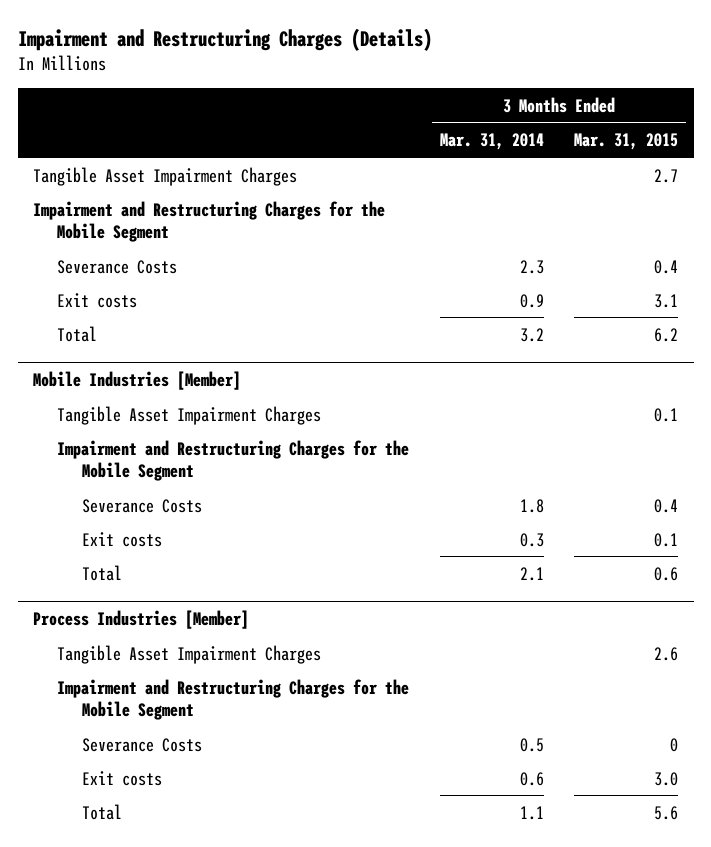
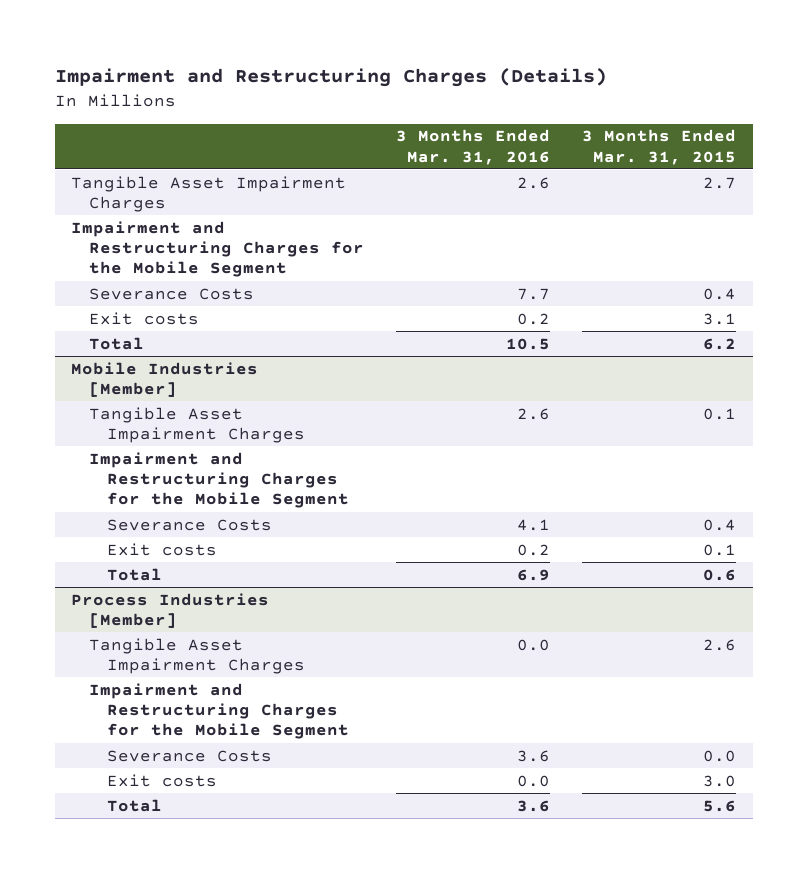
[439,133,544,151] Mar. 31, 2014 -> none
none -> [396,129,551,165] 3 Months Ended Mar. 31, 2016
[670,737,679,752] 0 -> [703,749,737,762] 0.0

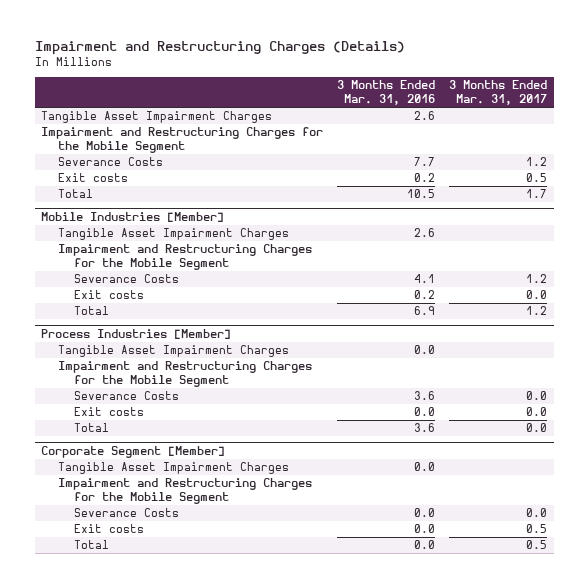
[582,129,737,165] 3 Months Ended Mar. 31, 2015 -> none
none -> [448,80,547,105] 3 Months Ended Mar. 31, 2017
none -> [41,446,226,459] Corporate Segment [Member]
none -> [57,462,289,475] Tangible Asset Impairment Charges
none -> [57,478,312,505] Impairment and Restructuring Charges for the Mobile Segment
none -> [74,508,180,518] Severance Costs
none -> [74,524,145,534] Exit costs
none -> [74,540,110,550] Total

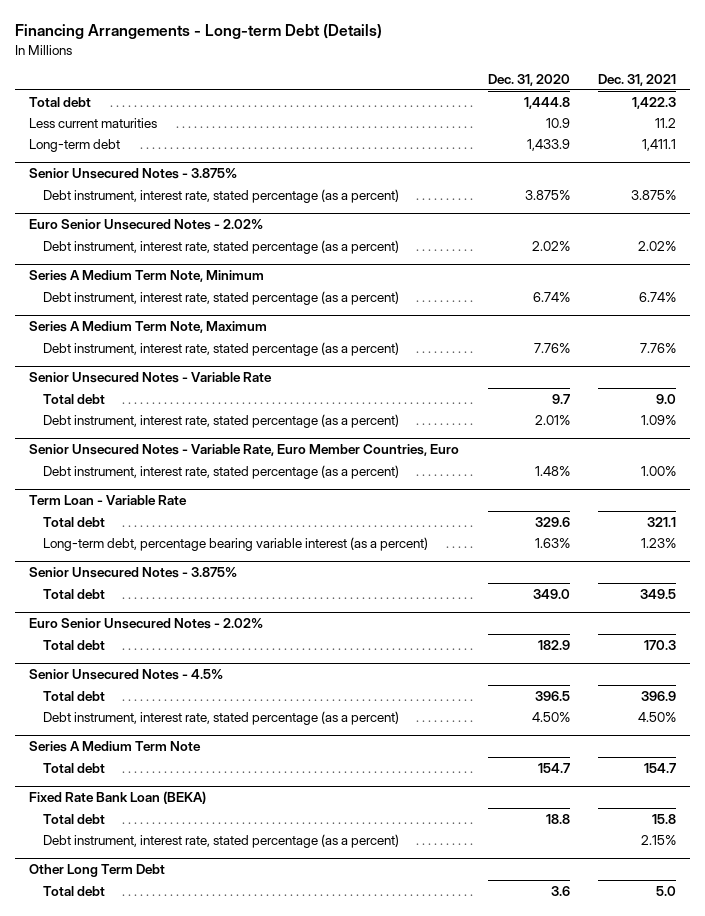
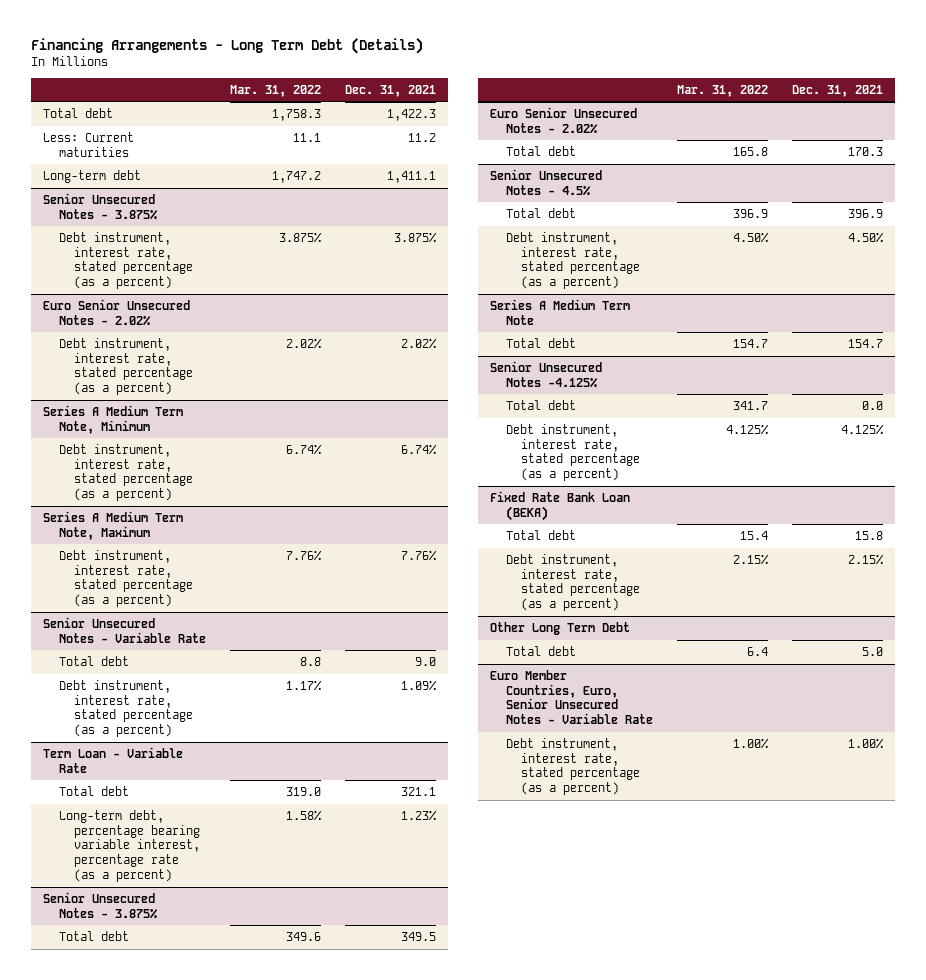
[14,24,382,40] Financing Arrangements - Long-term Debt (Details) -> [31,37,424,54] Financing Arrangements - Long Term Debt (Details)
[487,73,570,86] Dec. 31, 2020 -> none
none -> [229,84,321,97] Mar. 31, 2022
[29,117,158,128] Less current maturities -> [43,131,135,157] Less: Current maturities
[29,444,460,457] Senior Unsecured Notes - Variable Rate, Euro Member Countries, Euro -> none
[42,464,399,479] Debt instrument, interest rate, stated percentage (as a percent) -> none
[42,536,428,551] Long-term debt, percentage bearing variable interest (as a percent) -> [58,809,201,882] Long-term debt, percentage bearing variable interest, percentage rate (as a percent)
none -> [489,360,602,388] Senior Unsecured Notes -4.125%
none -> [505,399,576,410] Total debt
none -> [505,423,641,482] Debt instrument, interest rate, stated percentage (as a percent)
none -> [489,669,653,725] Euro Member Countries, Euro, Senior Unsecured Notes - Variable Rate
none -> [505,737,641,796] Debt instrument, interest rate, stated percentage (as a percent)

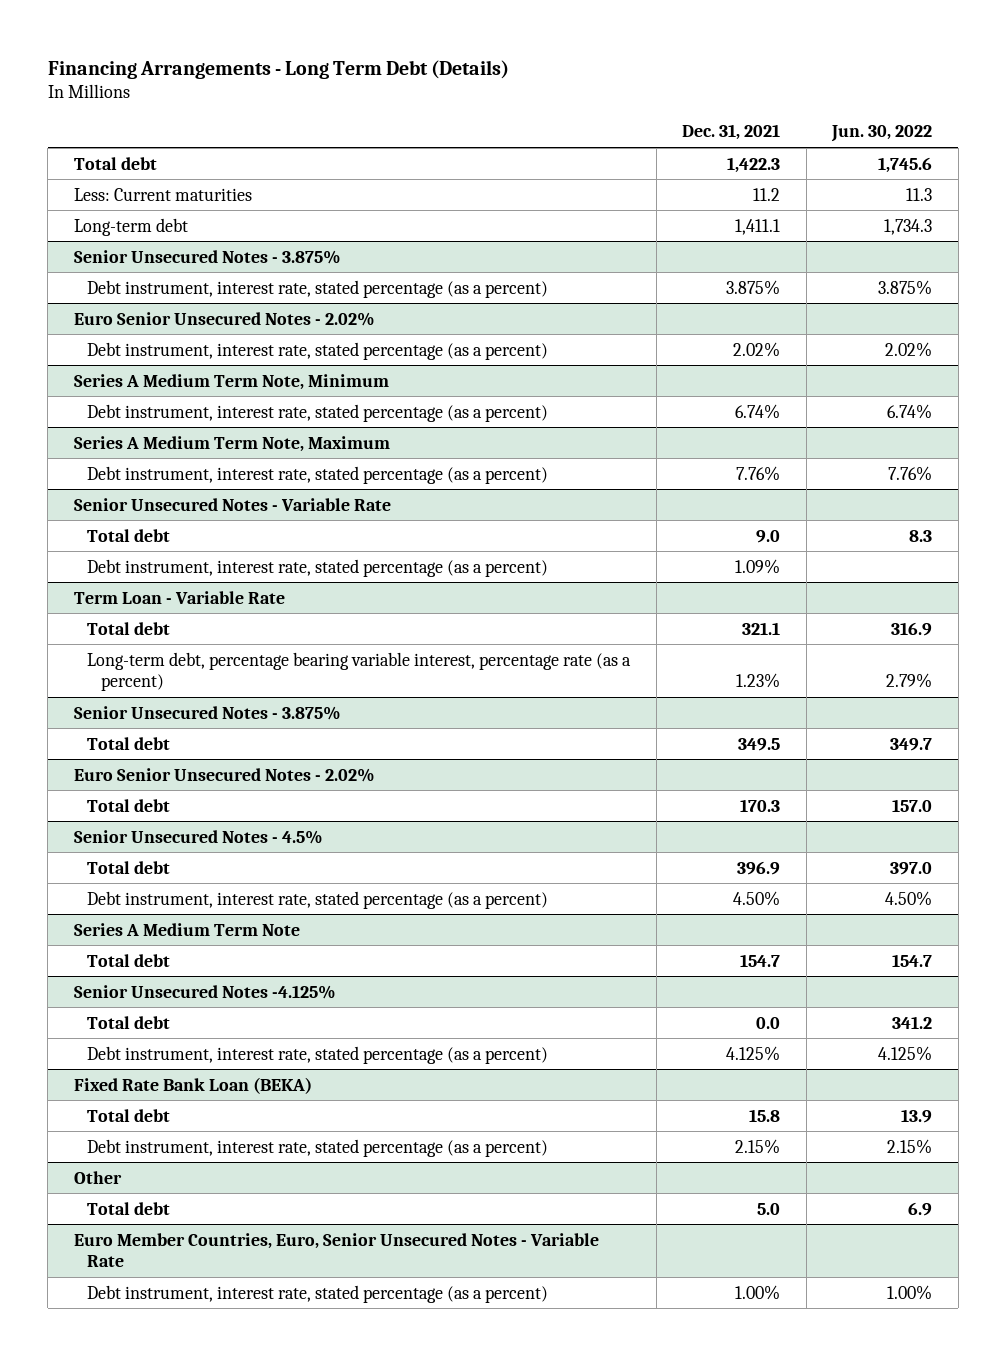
[229,84,321,97] Mar. 31, 2022 -> none
none -> [831,125,933,143] Jun. 30, 2022
[489,621,630,635] Other Long Term Debt -> [73,1170,122,1184] Other

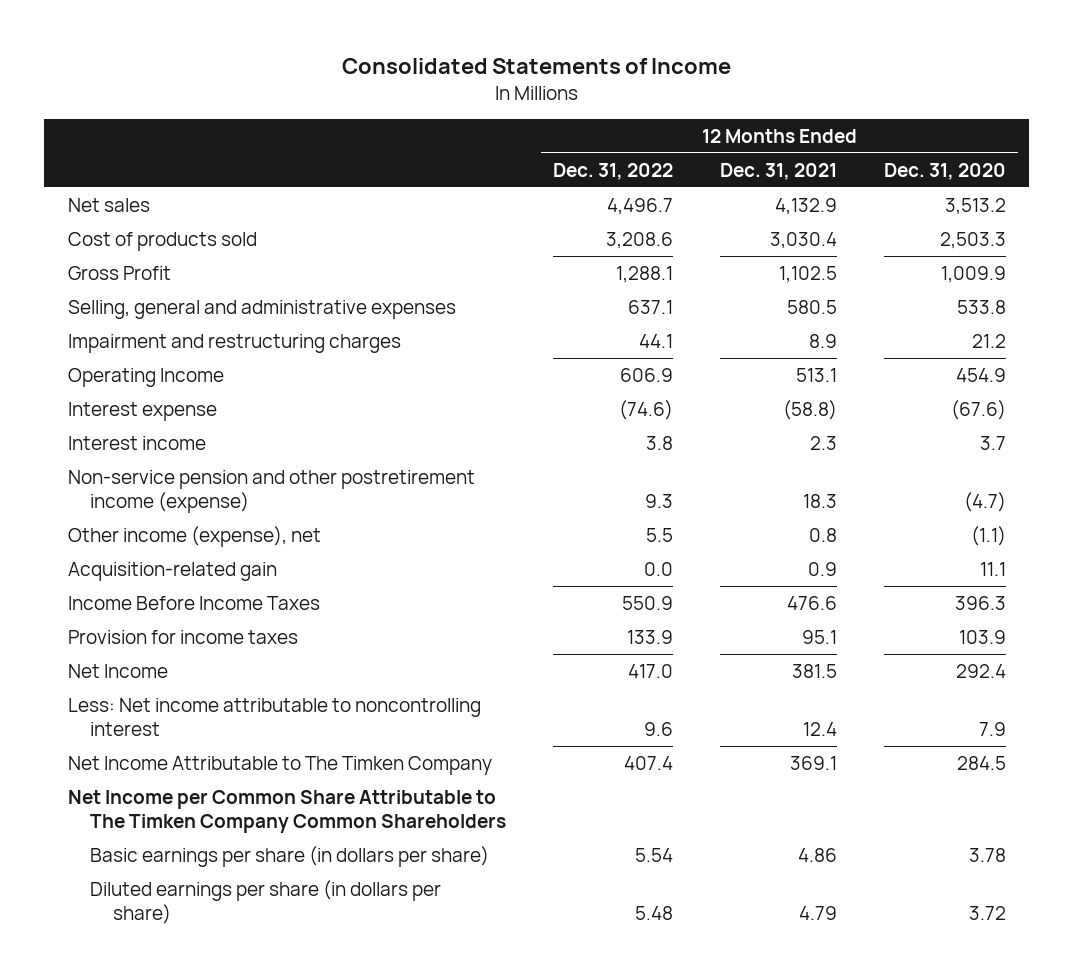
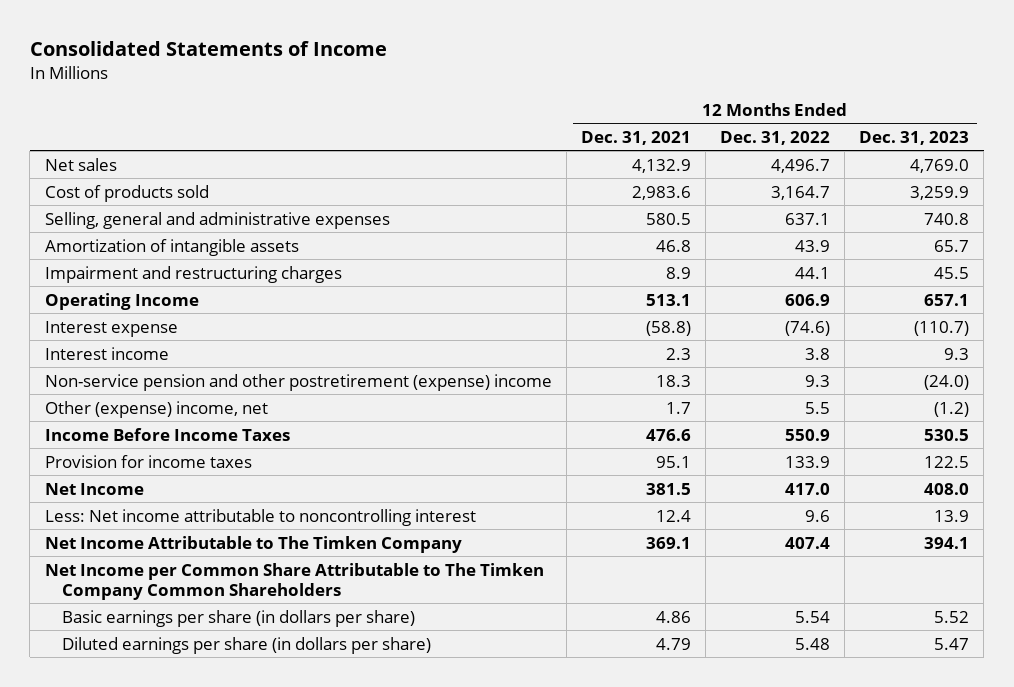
[883,162,1006,180] Dec. 31, 2020 -> none
none -> [859,130,970,145] Dec. 31, 2023
[67,265,171,280] Gross Profit -> none
[606,231,674,249] 3,208.6 -> [771,185,831,200] 3,164.7
[770,231,838,249] 3,030.4 -> [631,185,691,200] 2,983.6
none -> [44,238,299,256] Amortization of intangible assets
[67,561,277,581] Acquisition-related gain -> none
[67,469,475,514] Non-service pension and other postretirement income (expense) -> [44,373,552,391] Non-service pension and other postretirement (expense) income
[67,525,321,547] Other income (expense), net -> [44,400,268,418] Other (expense) income, net
[809,527,838,542] 0.8 -> [665,401,691,414] 1.7

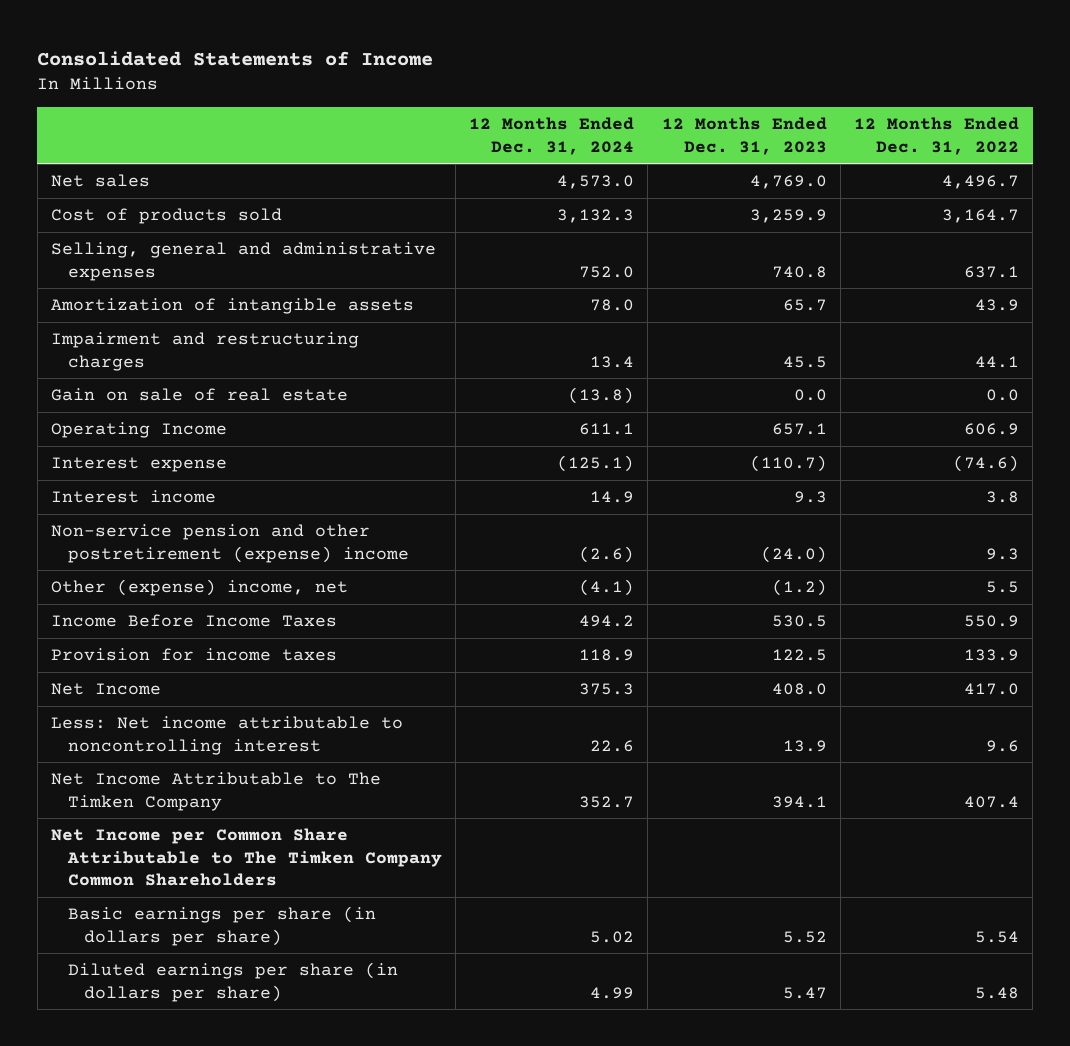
[580,130,691,145] Dec. 31, 2021 -> none
none -> [469,117,635,155] 12 Months Ended Dec. 31, 2024
none -> [51,388,349,402] Gain on sale of real estate

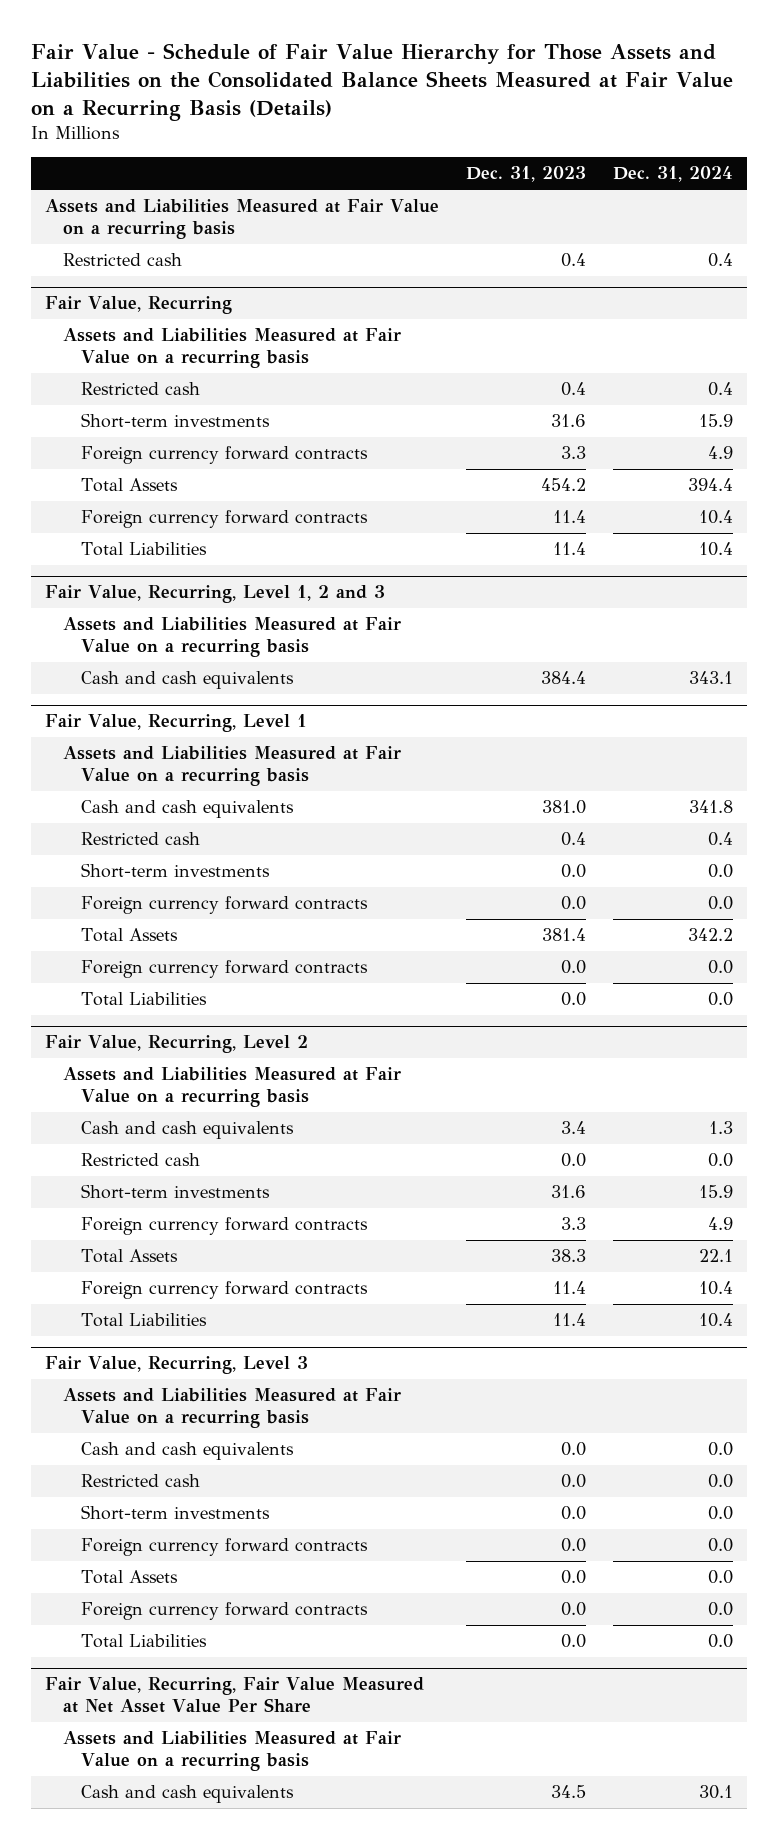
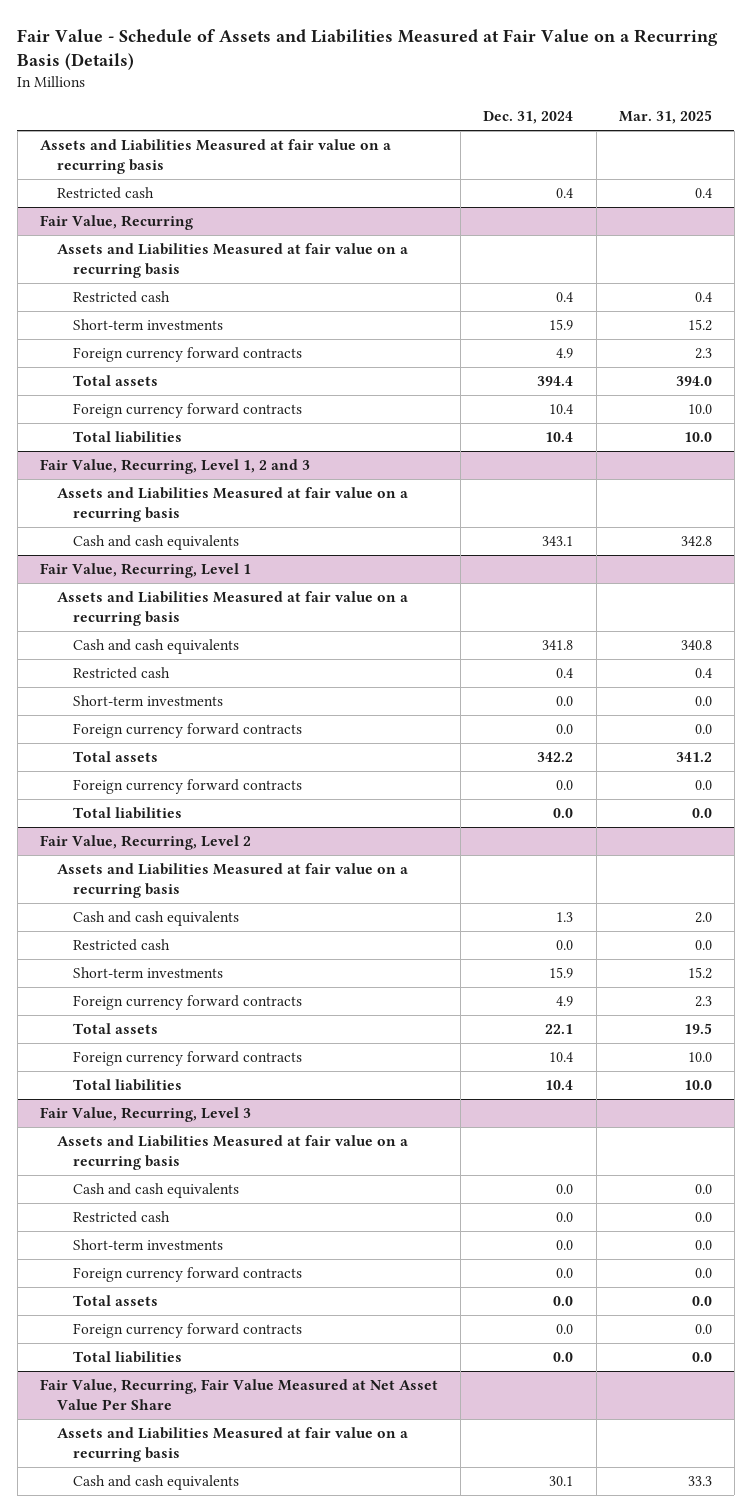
[30,42,733,121] Fair Value - Schedule of Fair Value Hierarchy for Those Assets and Liabilities on the Consolidated Balance Sheets Measured at Fair Value on a Recurring Basis (Details) -> [17,28,719,70] Fair Value - Schedule of Assets and Liabilities Measured at Fair Value on a Recurring Basis (Details)
[465,166,586,183] Dec. 31, 2023 -> none
none -> [618,110,712,125] Mar. 31, 2025
[44,199,439,240] Assets and Liabilities Measured at Fair Value on a recurring basis -> [40,139,392,175] Assets and Liabilities Measured at fair value on a recurring basis
[62,328,401,369] Assets and Liabilities Measured at Fair Value on a recurring basis -> [56,243,408,279] Assets and Liabilities Measured at fair value on a recurring basis
[81,478,179,493] Total Assets -> [73,375,159,387] Total assets
[81,542,208,557] Total Liabilities -> [73,431,183,444] Total liabilities
[62,617,401,658] Assets and Liabilities Measured at Fair Value on a recurring basis -> [56,487,408,523] Assets and Liabilities Measured at fair value on a recurring basis
[62,746,401,787] Assets and Liabilities Measured at Fair Value on a recurring basis -> [56,591,408,627] Assets and Liabilities Measured at fair value on a recurring basis
[81,928,179,943] Total Assets -> [73,751,159,763] Total assets
[81,992,208,1007] Total Liabilities -> [73,807,183,820] Total liabilities
[62,1067,401,1108] Assets and Liabilities Measured at Fair Value on a recurring basis -> [56,863,408,899] Assets and Liabilities Measured at fair value on a recurring basis
[81,1249,179,1264] Total Assets -> [73,1023,159,1035] Total assets
[81,1313,208,1328] Total Liabilities -> [73,1079,183,1092] Total liabilities
[62,1388,401,1429] Assets and Liabilities Measured at Fair Value on a recurring basis -> [56,1135,408,1171] Assets and Liabilities Measured at fair value on a recurring basis
[81,1570,179,1585] Total Assets -> [73,1295,159,1307] Total assets
[81,1634,208,1649] Total Liabilities -> [73,1351,183,1364] Total liabilities
[62,1731,401,1772] Assets and Liabilities Measured at Fair Value on a recurring basis -> [56,1427,408,1463] Assets and Liabilities Measured at fair value on a recurring basis

